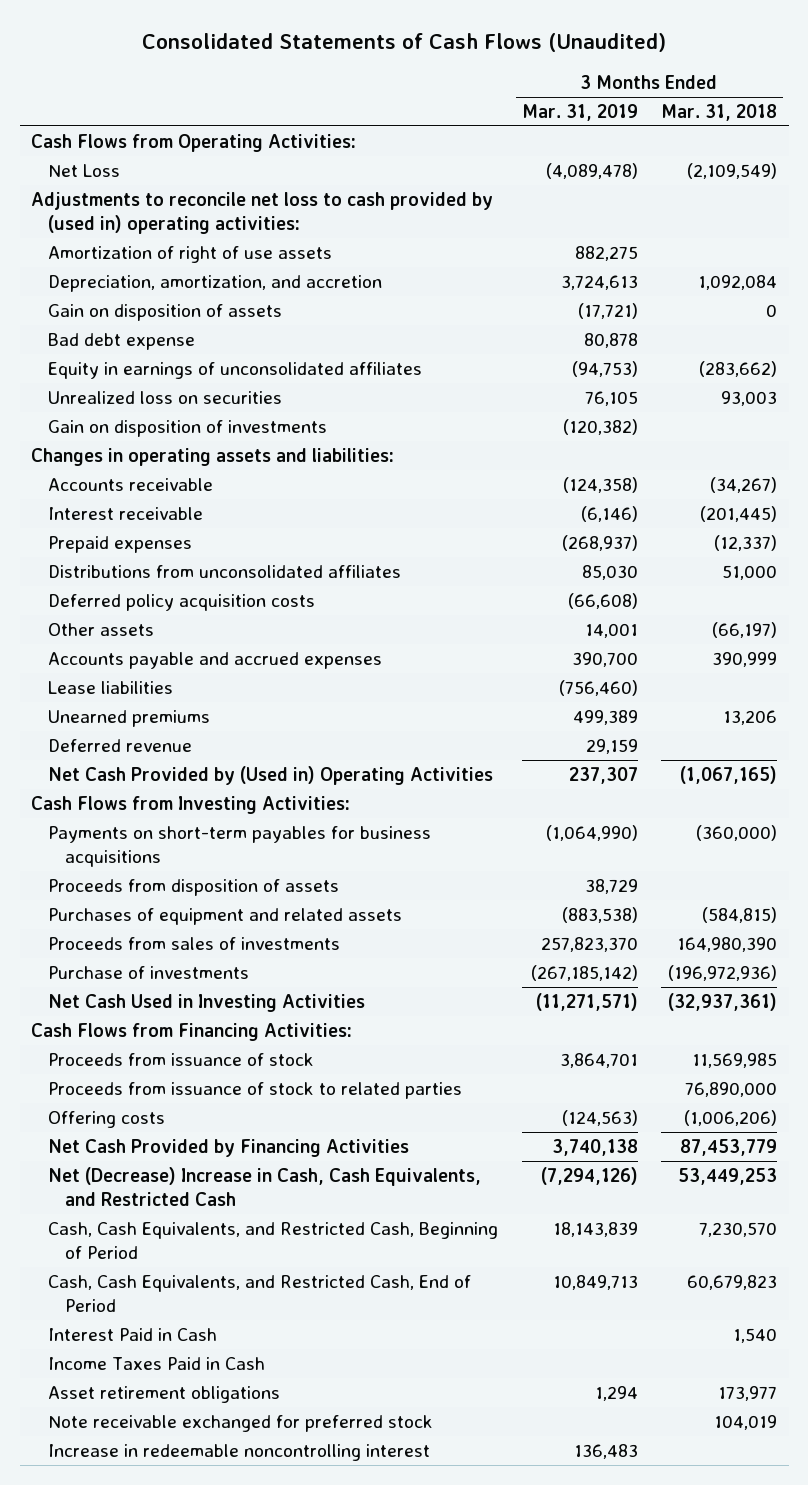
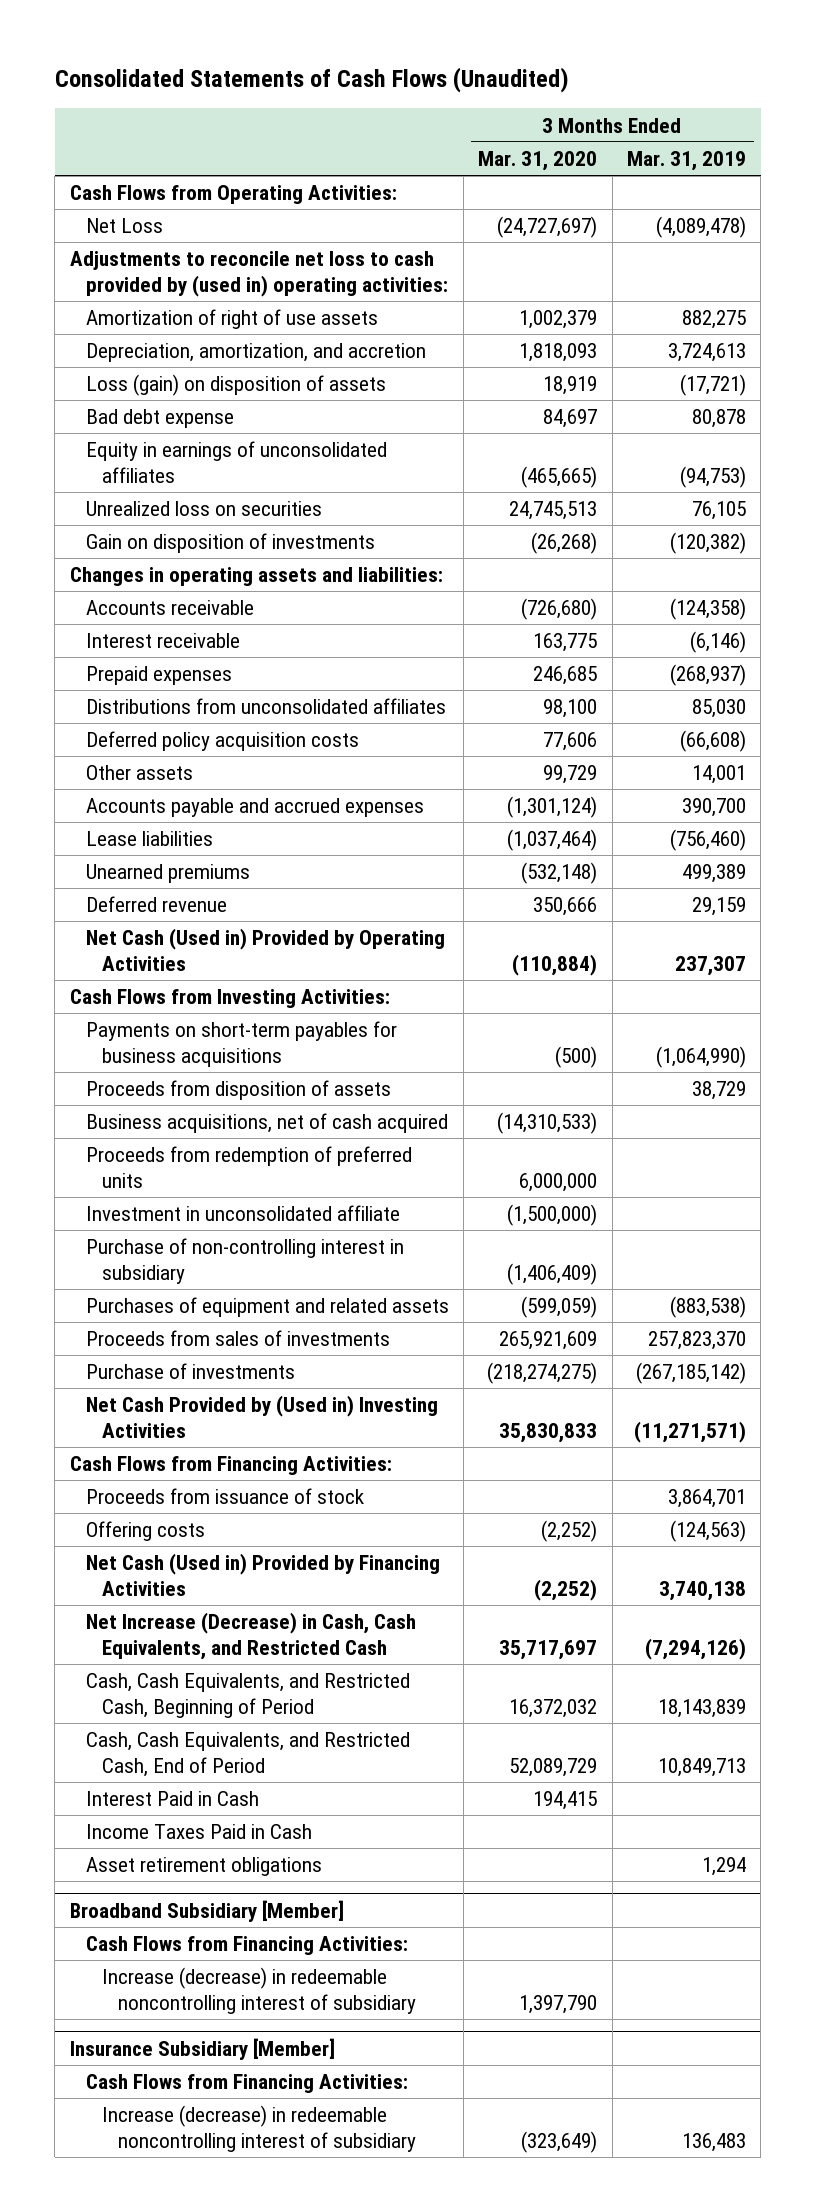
[660,103,777,121] Mar. 31, 2018 -> none
none -> [478,150,598,171] Mar. 31, 2020
[48,303,283,321] Gain on disposition of assets -> [85,374,386,397] Loss (gain) on disposition of assets
[48,765,494,785] Net Cash Provided by (Used in) Operating Activities -> [85,928,445,971] Net Cash (Used in) Provided by Operating Activities
none -> [85,1113,448,1134] Business acquisitions, net of cash acquired
none -> [85,1146,412,1188] Proceeds from redemption of preferred units
none -> [85,1205,400,1222] Investment in unconsolidated affiliate
none -> [85,1238,404,1284] Purchase of non-controlling interest in subsidiary
[48,993,366,1012] Net Cash Used in Investing Activities -> [85,1395,438,1438] Net Cash Provided by (Used in) Investing Activities
[48,1081,463,1099] Proceeds from issuance of stock to related parties -> none
[48,1138,410,1157] Net Cash Provided by Financing Activities -> [85,1553,440,1596] Net Cash (Used in) Provided by Financing Activities
[48,1166,482,1206] Net (Decrease) Increase in Cash, Cash Equivalents, and Restricted Cash -> [85,1612,416,1660] Net Increase (Decrease) in Cash, Cash Equivalents, and Restricted Cash
[48,1414,434,1432] Note receivable exchanged for preferred stock -> none
none -> [69,1899,344,1922] Broadband Subsidiary [Member]
none -> [85,1936,408,1956] Cash Flows from Financing Activities:
none -> [101,1967,416,2014] Increase (decrease) in redeemable noncontrolling interest of subsidiary
none -> [69,2037,335,2060] Insurance Subsidiary [Member]
none -> [85,2074,408,2094] Cash Flows from Financing Activities:
[48,1443,431,1461] Increase in redeemable noncontrolling interest -> [101,2105,416,2152] Increase (decrease) in redeemable noncontrolling interest of subsidiary

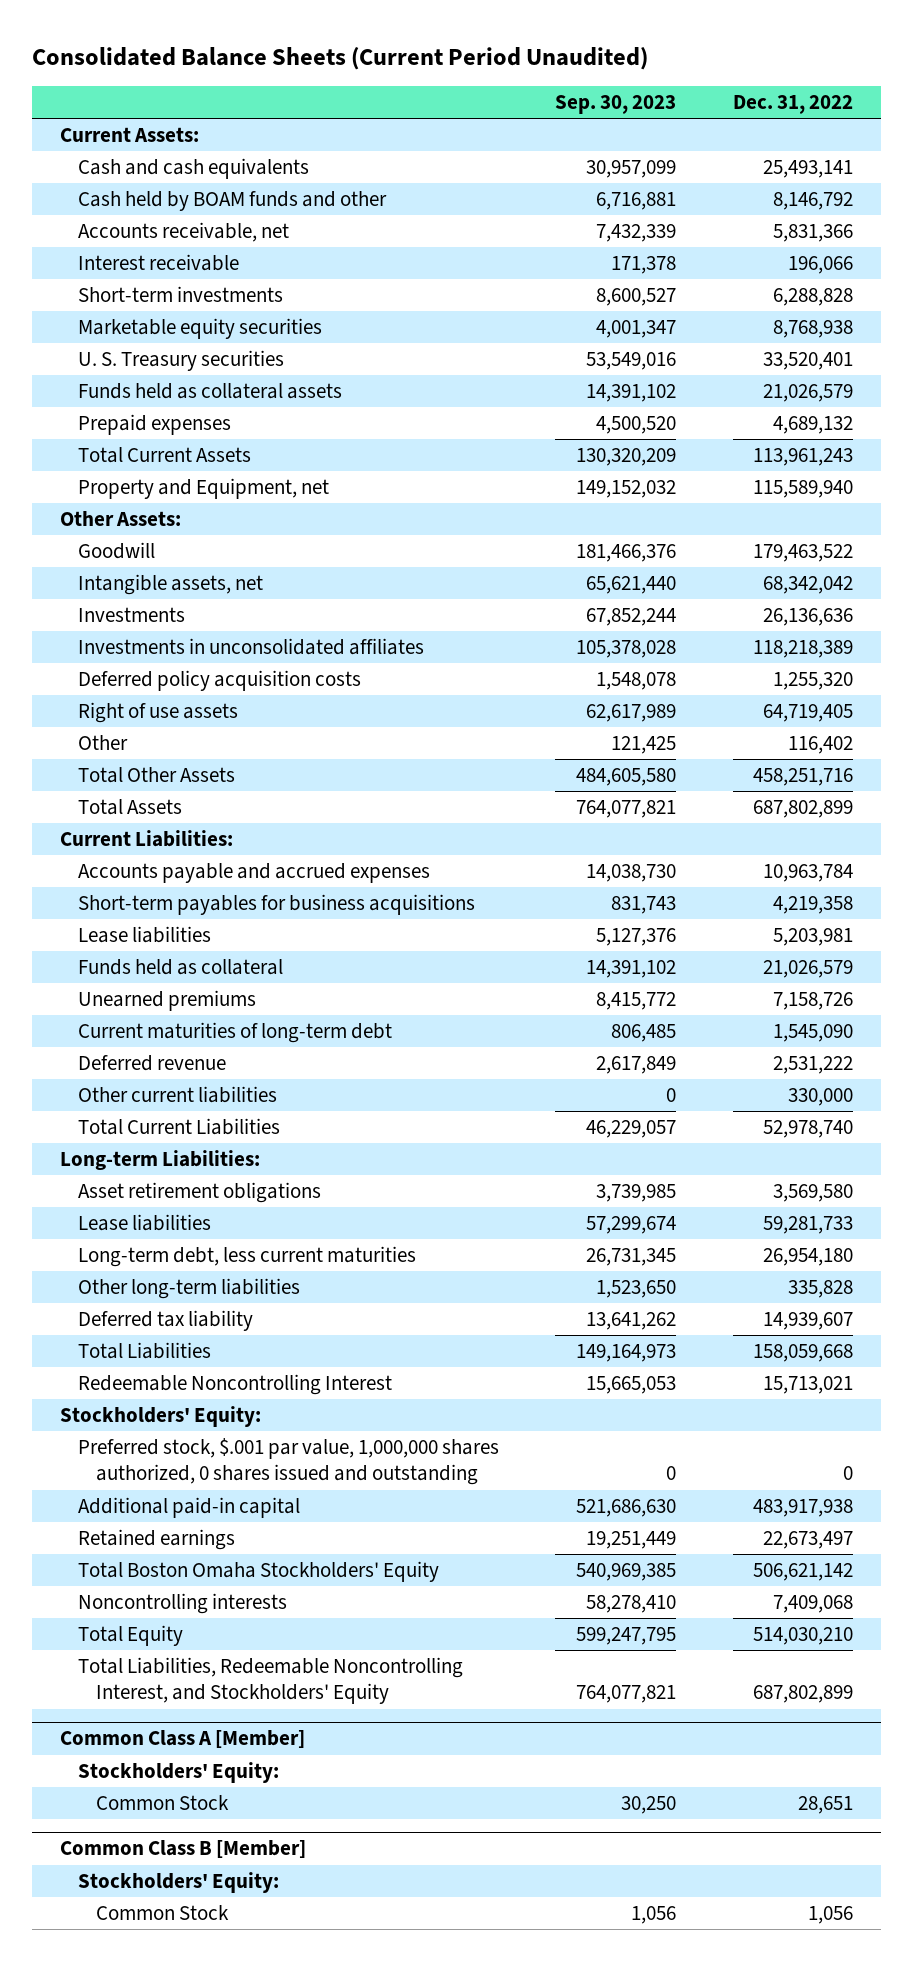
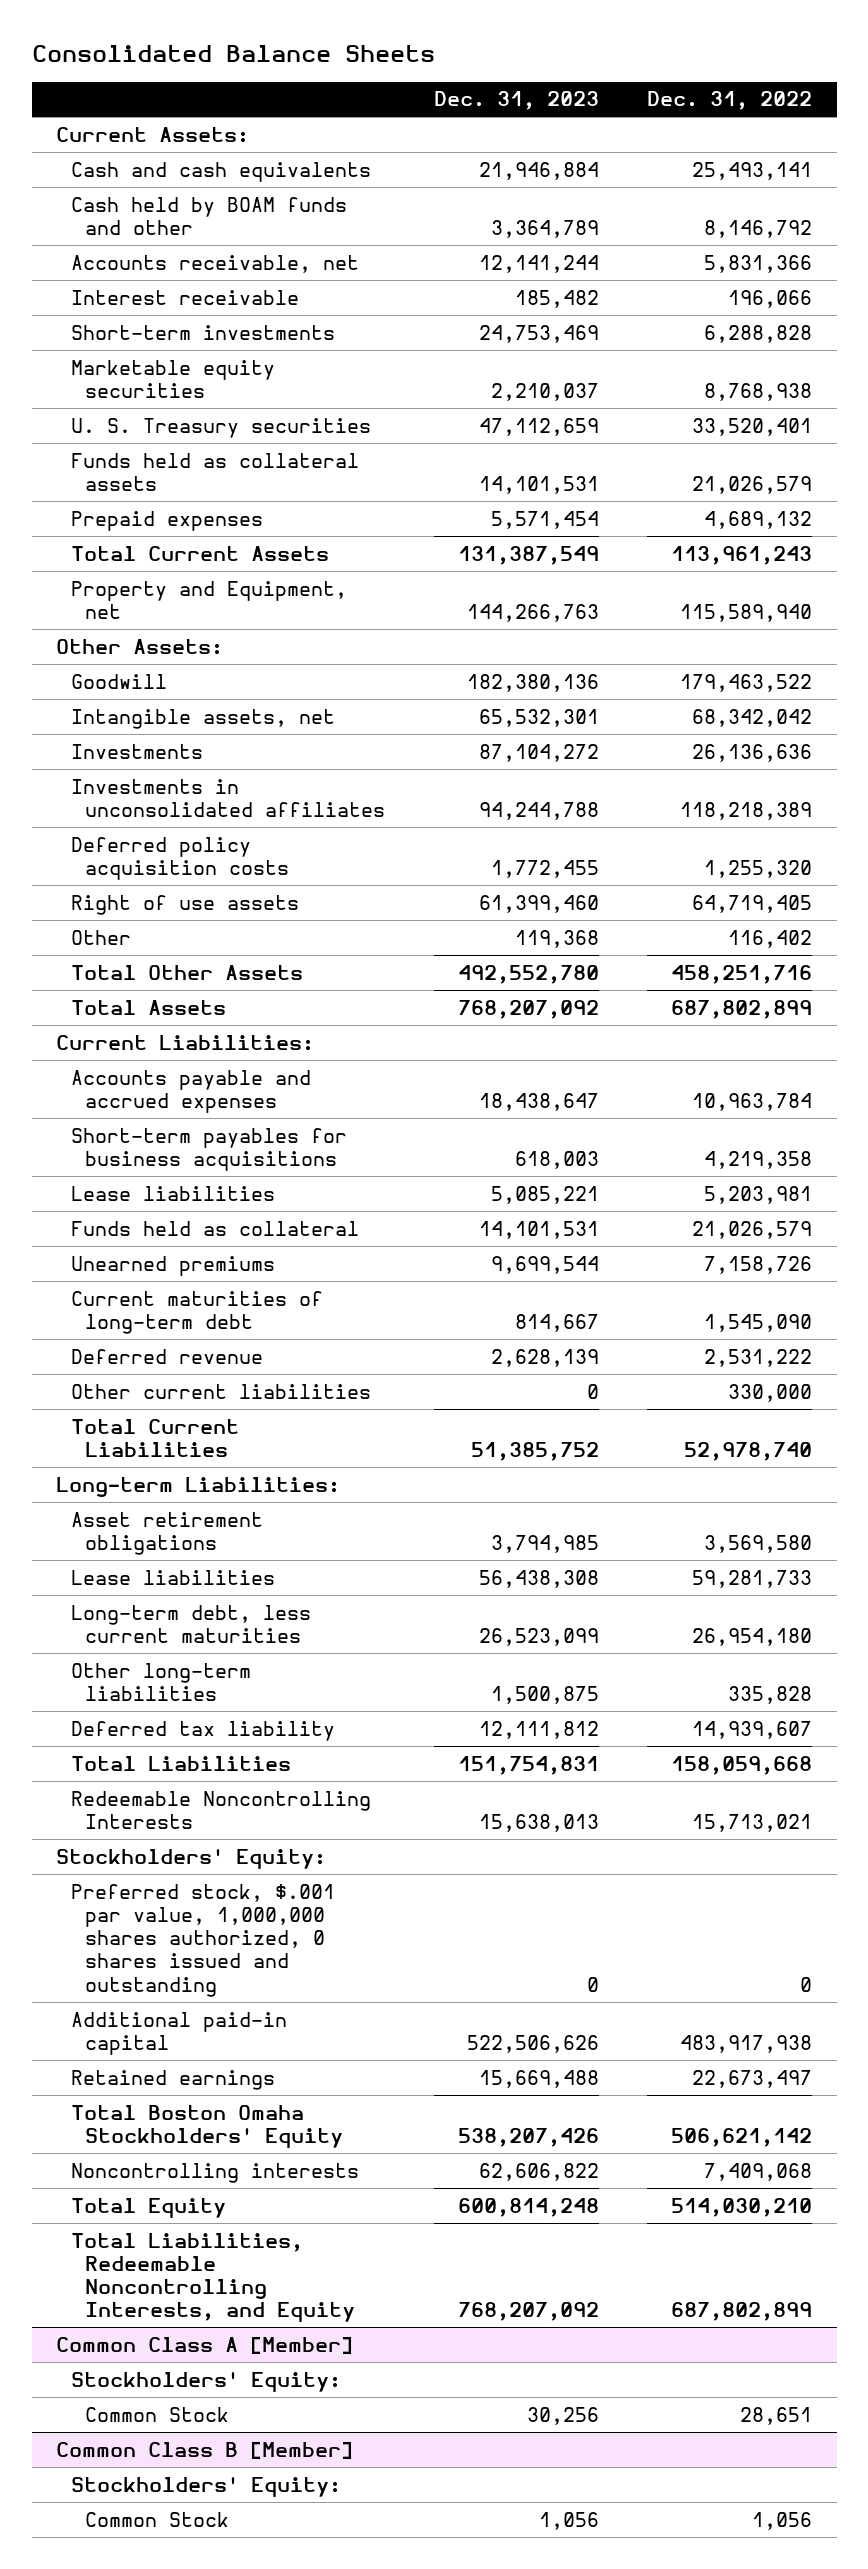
[31,46,648,70] Consolidated Balance Sheets (Current Period Unaudited) -> [31,44,435,62] Consolidated Balance Sheets
[555,94,677,114] Sep. 30, 2023 -> none
none -> [433,91,599,111] Dec. 31, 2023
[77,1374,392,1396] Redeemable Noncontrolling Interest -> [70,1790,371,1830] Redeemable Noncontrolling Interests
[77,1657,463,1705] Total Liabilities, Redeemable Noncontrolling Interest, and Stockholders' Equity -> [70,2232,356,2323] Total Liabilities, Redeemable Noncontrolling Interests, and Equity

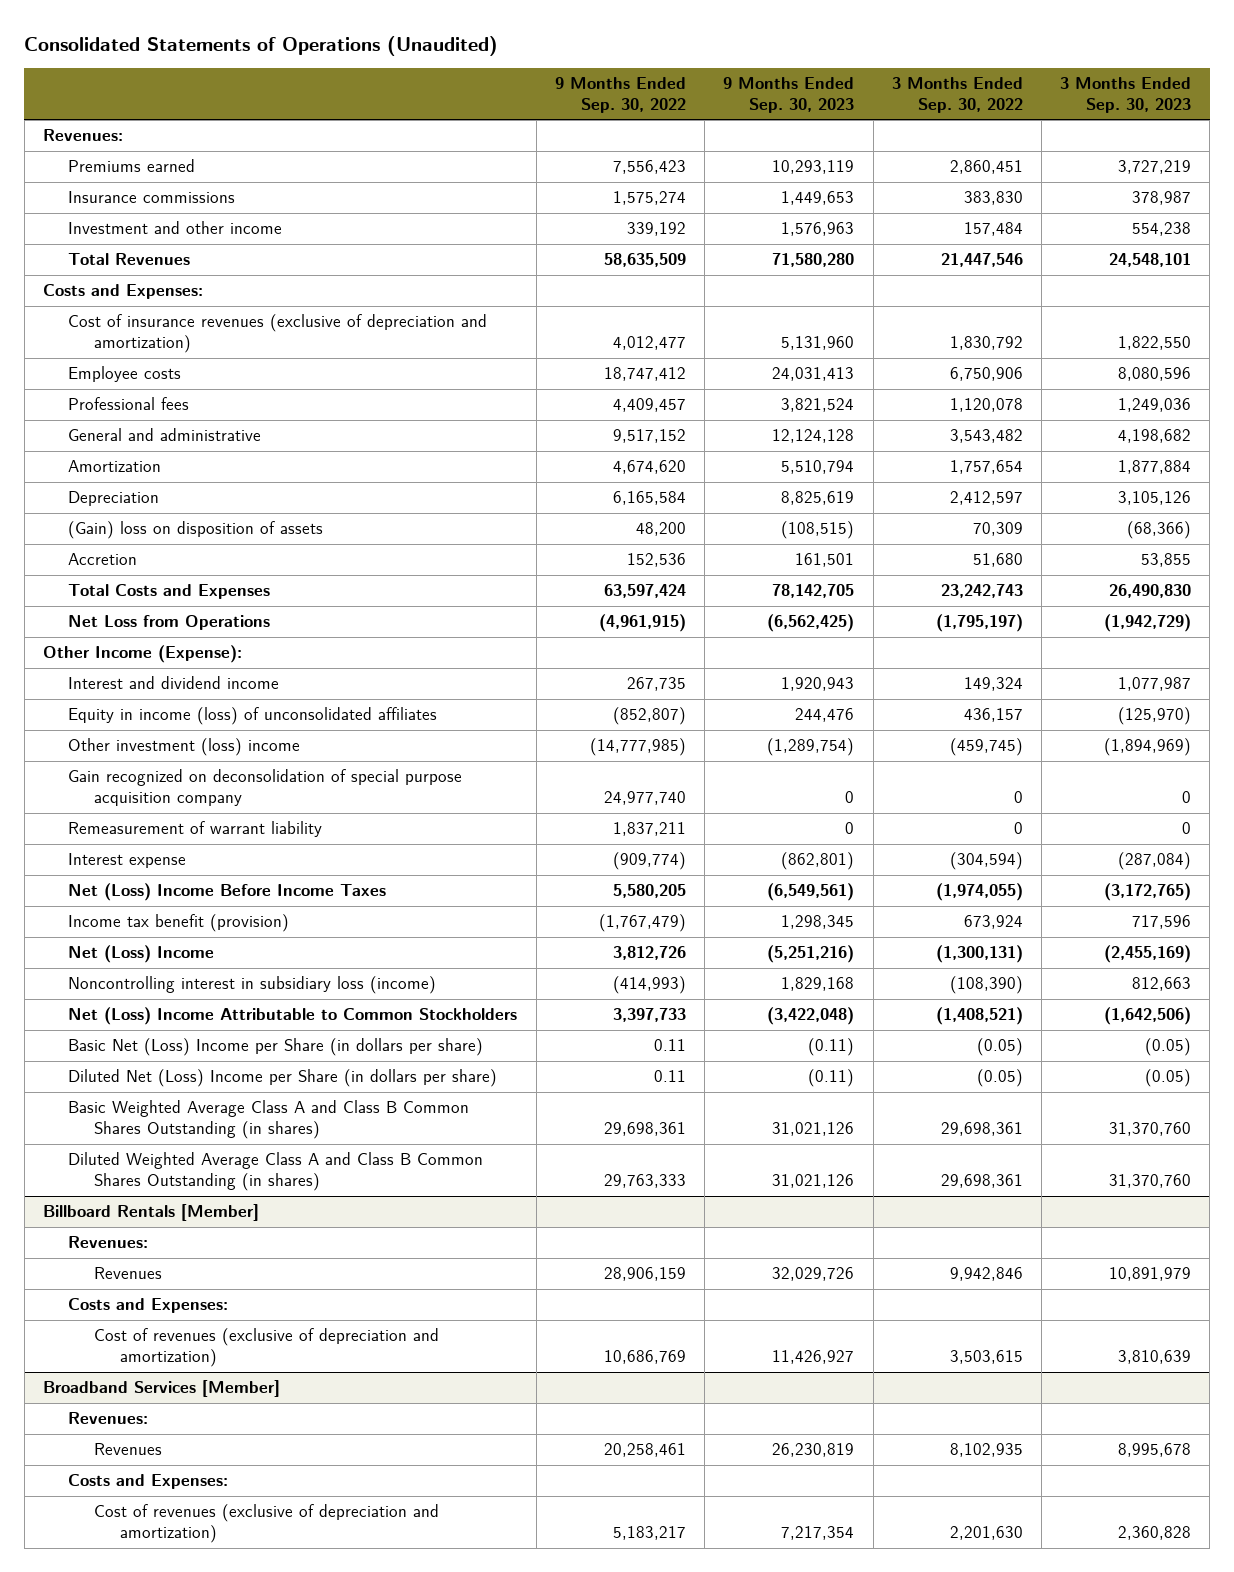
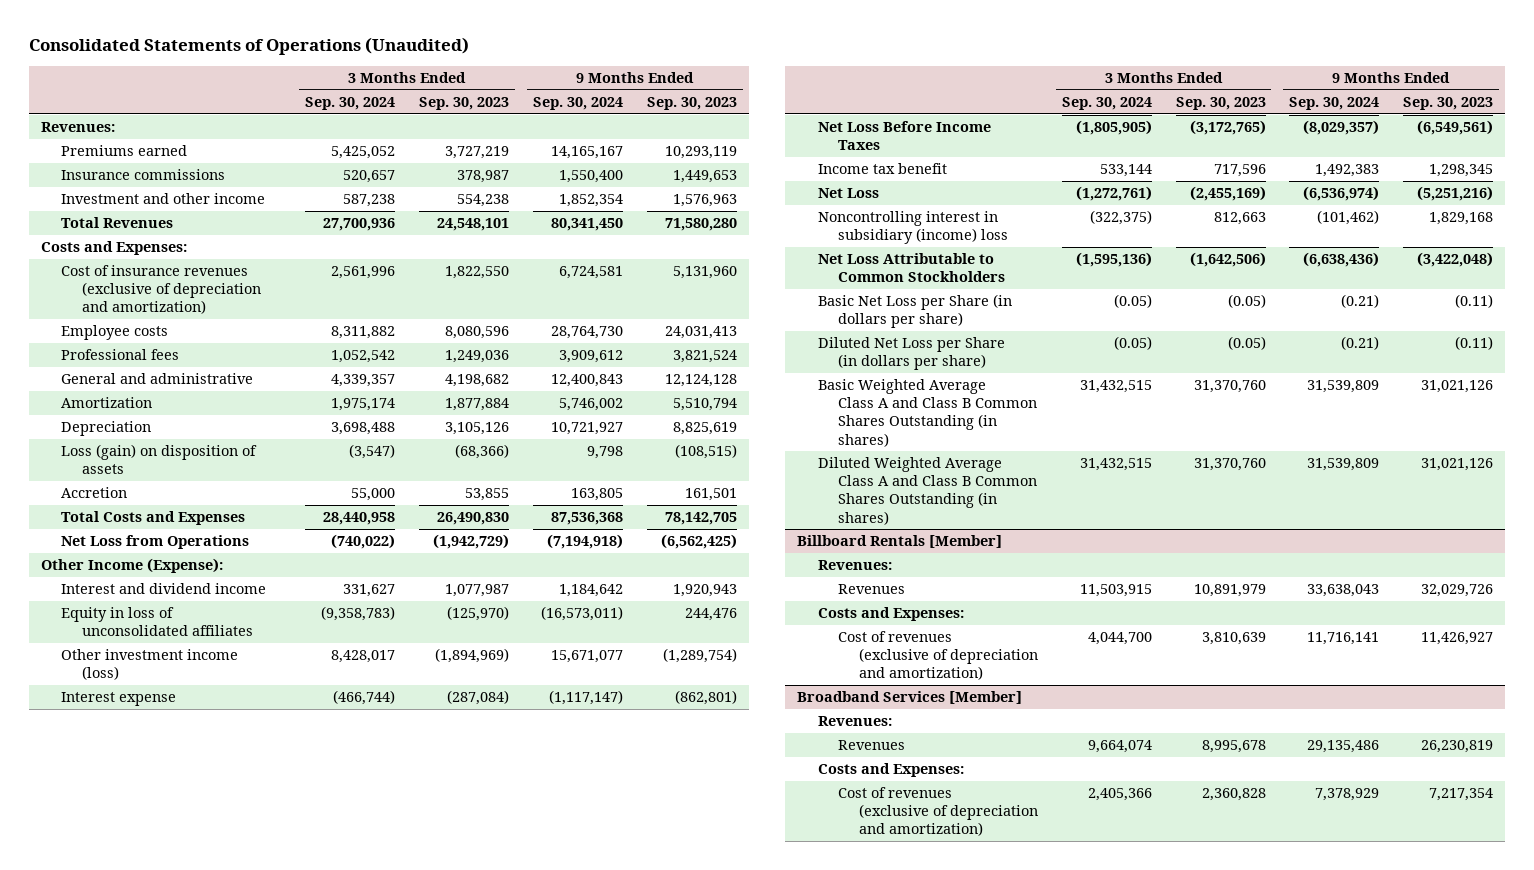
[554,77,686,113] 9 Months Ended Sep. 30, 2022 -> none
[891,77,1023,113] 3 Months Ended Sep. 30, 2022 -> none
none -> [305,97,396,111] Sep. 30, 2024
none -> [532,97,623,111] Sep. 30, 2024
[68,521,324,540] (Gain) loss on disposition of assets -> [61,444,258,475] Loss (gain) on disposition of assets
[68,769,463,807] Gain recognized on deconsolidation of special purpose acquisition company -> none
[68,821,323,838] Remeasurement of warrant liability -> none
[68,707,438,726] Equity in income (loss) of unconsolidated affiliates -> [61,607,253,637] Equity in loss of unconsolidated affiliates
[68,738,301,757] Other investment (loss) income -> [61,649,239,681] Other investment income (loss)
[68,883,387,902] Net (Loss) Income Before Income Taxes -> [817,121,991,151] Net Loss Before Income Taxes
[68,914,290,933] Income tax benefit (provision) -> [817,163,947,175] Income tax benefit
[68,945,215,964] Net (Loss) Income -> [817,188,879,199] Net Loss
[68,976,437,995] Noncontrolling interest in subsidiary loss (income) -> [817,211,1009,245] Noncontrolling interest in subsidiary (income) loss
[68,1007,518,1026] Net (Loss) Income Attributable to Common Stockholders -> [817,253,1006,283] Net Loss Attributable to Common Stockholders
[68,1038,484,1057] Basic Net (Loss) Income per Share (in dollars per share) -> [817,294,1012,329] Basic Net Loss per Share (in dollars per share)
[68,1069,498,1088] Diluted Net (Loss) Income per Share (in dollars per share) -> [817,337,1005,371] Diluted Net Loss per Share (in dollars per share)

